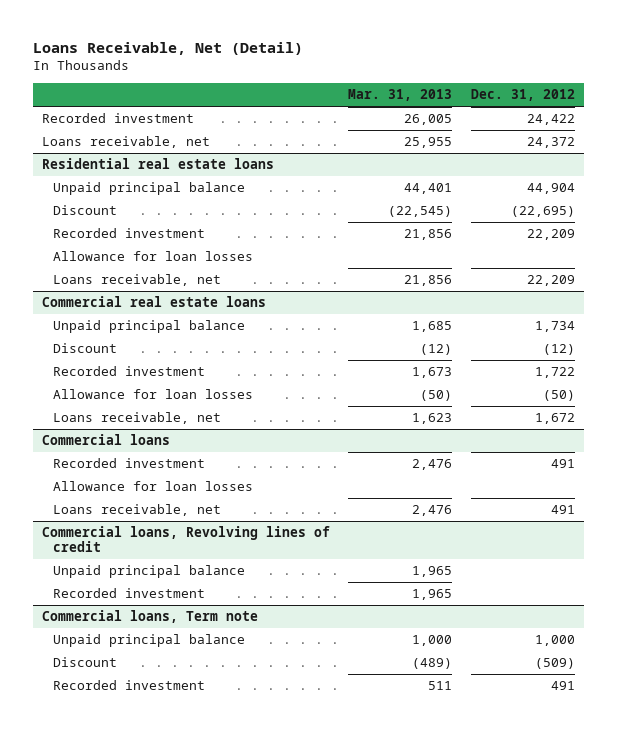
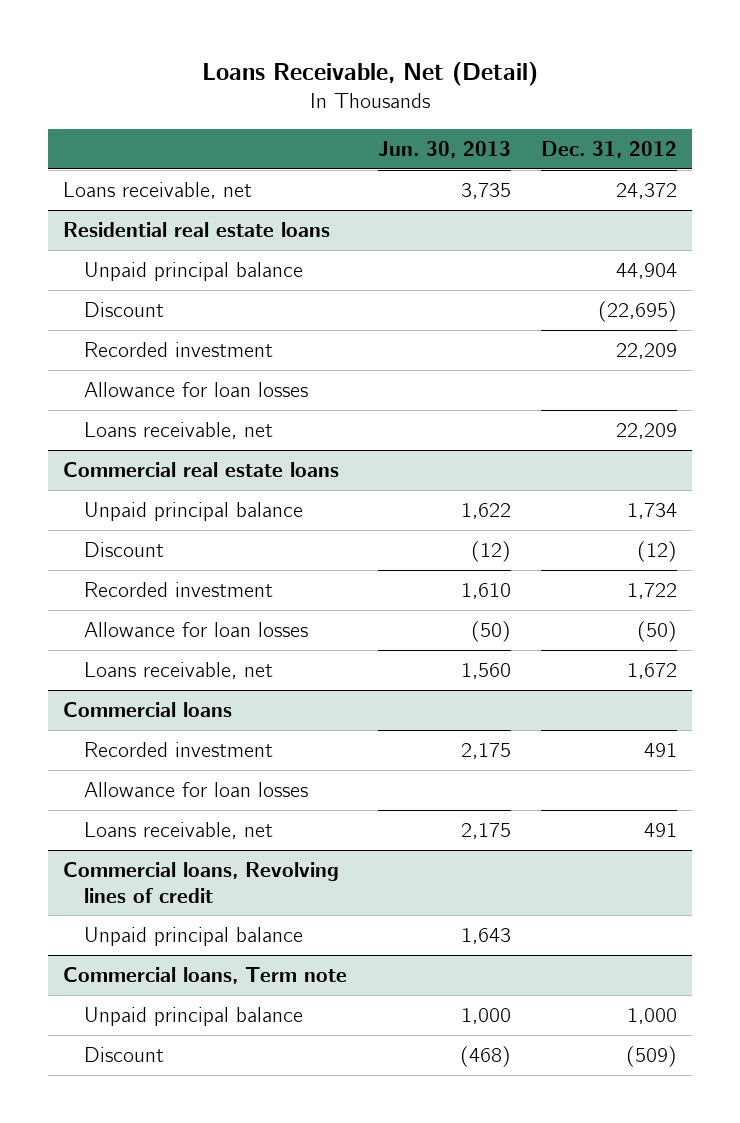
[348,89,453,102] Mar. 31, 2013 -> none
none -> [377,140,511,158] Jun. 30, 2013
[41,113,194,124] Recorded investment -> none
[53,588,206,599] Recorded investment -> none
[53,680,206,691] Recorded investment -> none

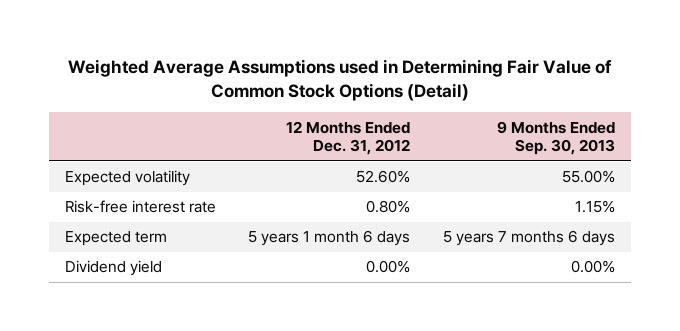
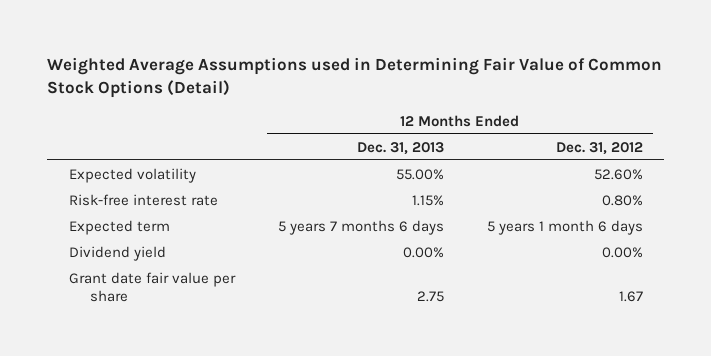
[496,120,615,155] 9 Months Ended Sep. 30, 2013 -> none
none -> [356,141,444,155] Dec. 31, 2013
none -> [68,271,236,302] Grant date fair value per share

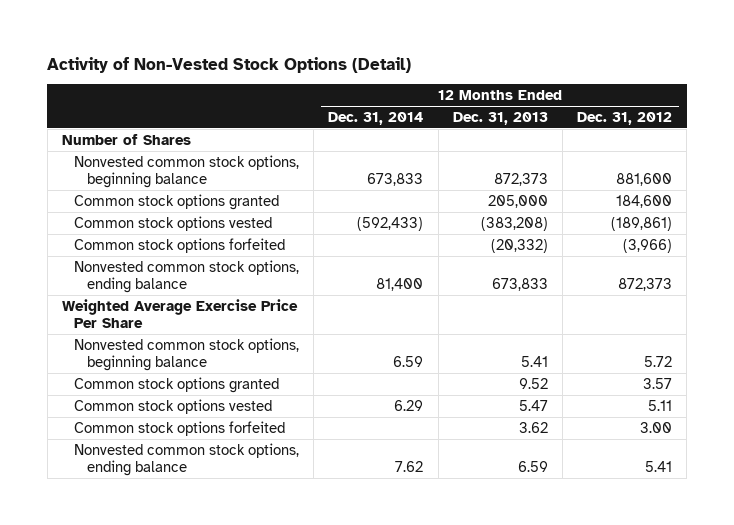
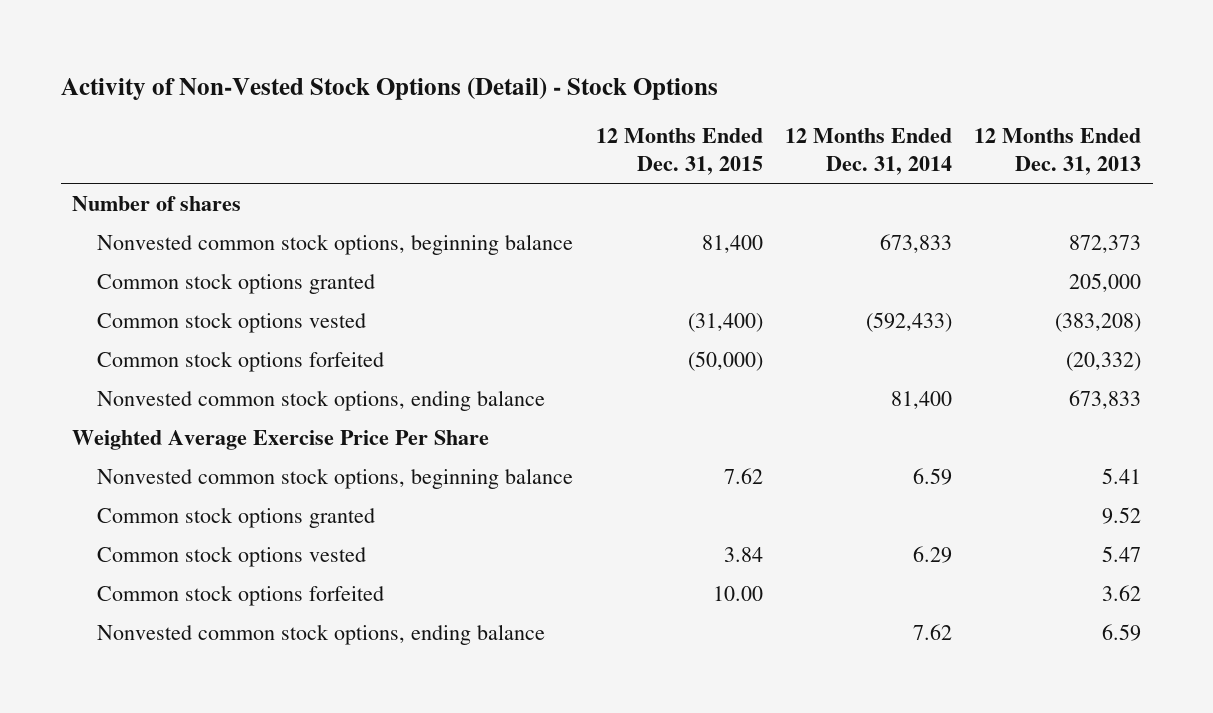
[47,56,412,73] Activity of Non-Vested Stock Options (Detail) -> [60,76,718,100] Activity of Non-Vested Stock Options (Detail) - Stock Options
[576,111,672,125] Dec. 31, 2012 -> none
none -> [595,128,763,175] 12 Months Ended Dec. 31, 2015
[61,133,191,145] Number of Shares -> [71,195,241,211] Number of shares

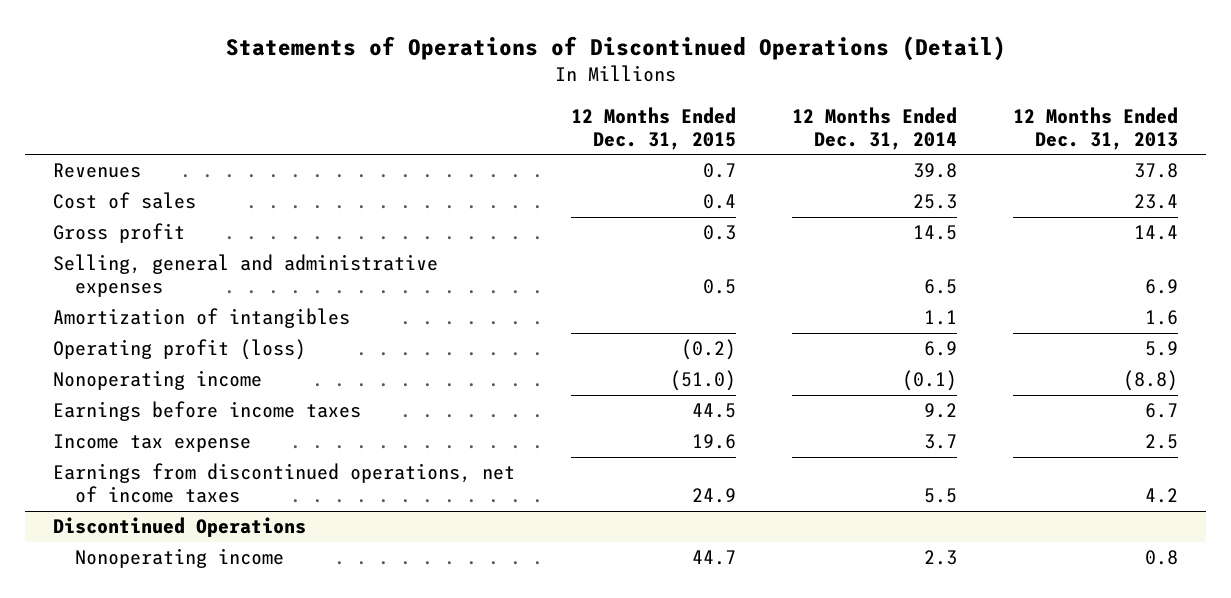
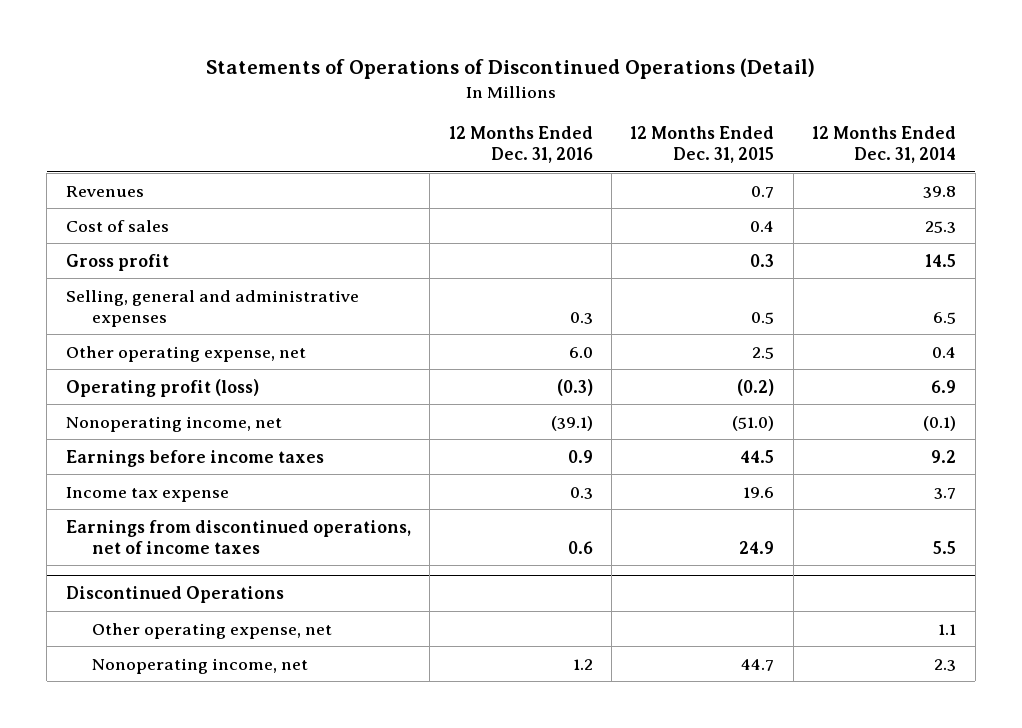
[1012,107,1178,150] 12 Months Ended Dec. 31, 2013 -> none
none -> [448,126,593,164] 12 Months Ended Dec. 31, 2016
[53,308,351,329] Amortization of intangibles -> none
none -> [65,345,306,362] Other operating expense, net
[53,370,263,391] Nonoperating income -> [65,415,282,432] Nonoperating income, net
none -> [92,622,333,639] Other operating expense, net
[75,548,285,569] Nonoperating income -> [92,657,309,674] Nonoperating income, net

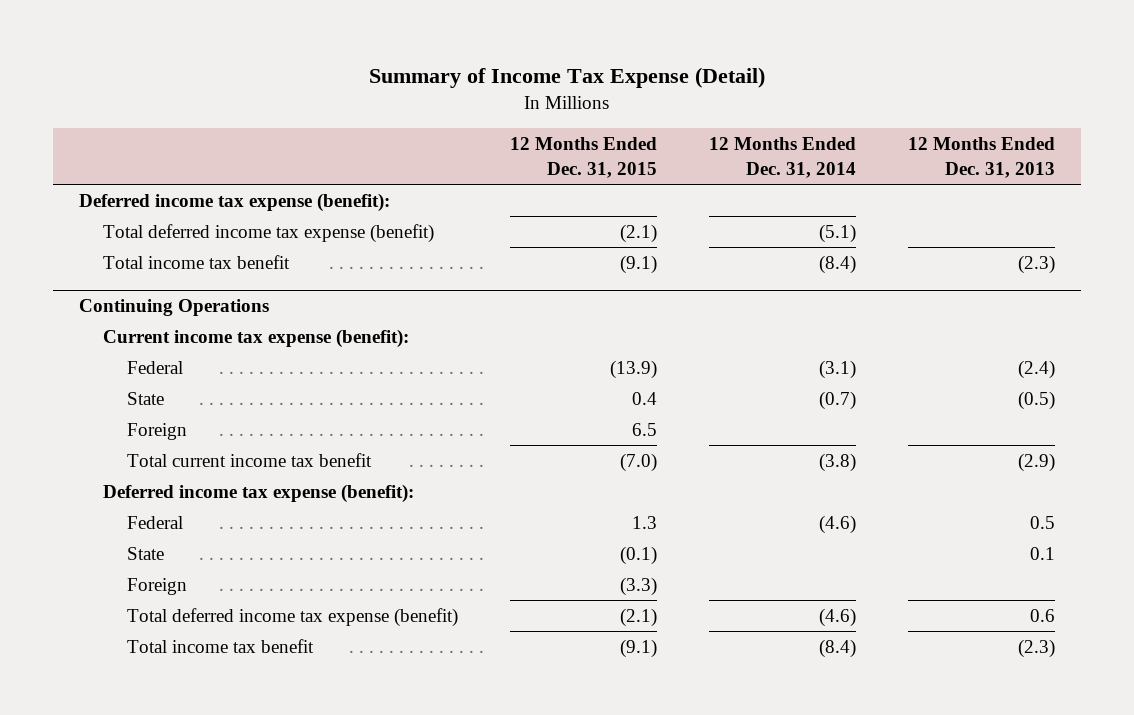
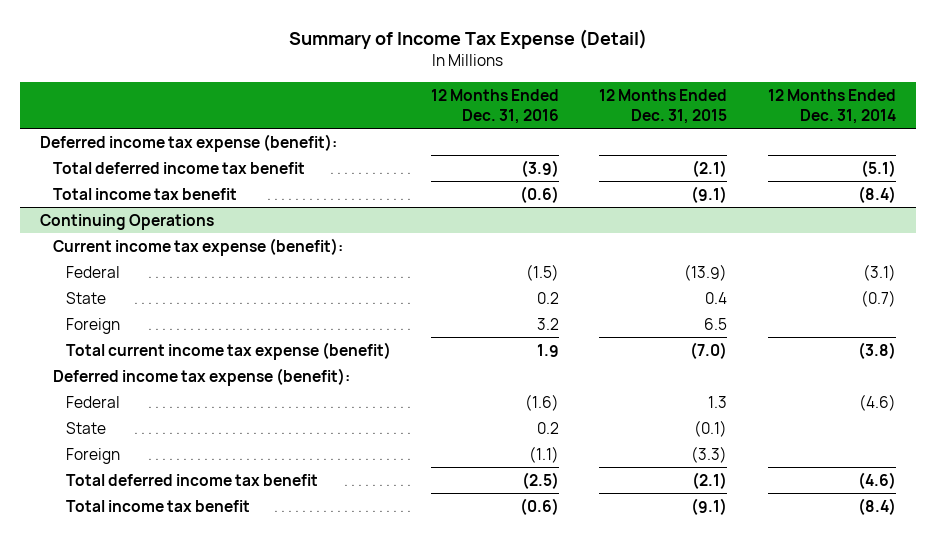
[907,137,1055,178] 12 Months Ended Dec. 31, 2013 -> none
none -> [430,88,559,124] 12 Months Ended Dec. 31, 2016
[103,223,435,243] Total deferred income tax expense (benefit) -> [53,161,306,174] Total deferred income tax benefit
[127,452,373,467] Total current income tax benefit -> [65,341,391,360] Total current income tax expense (benefit)
[127,607,459,627] Total deferred income tax expense (benefit) -> [65,473,318,486] Total deferred income tax benefit

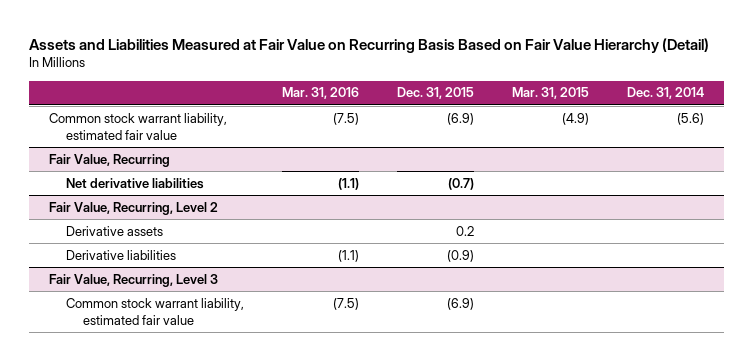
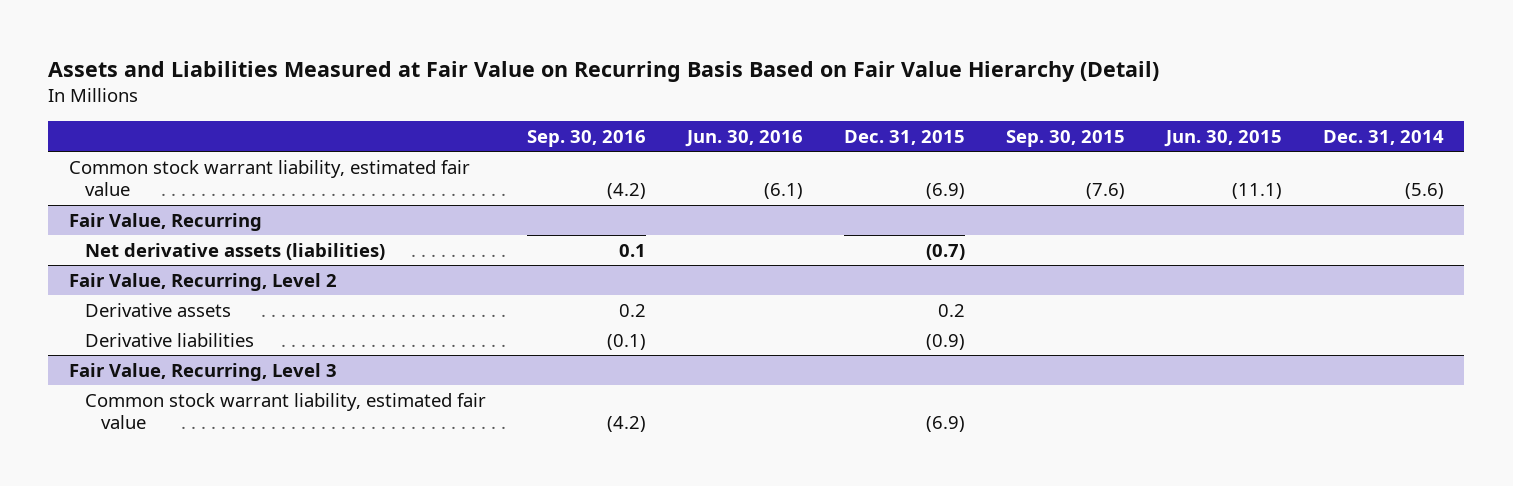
[281,87,359,100] Mar. 31, 2016 -> none
[512,87,590,100] Mar. 31, 2015 -> none
none -> [526,129,646,147] Sep. 30, 2016
none -> [684,129,803,147] Jun. 30, 2016
none -> [1005,129,1125,147] Sep. 30, 2015
none -> [1163,129,1282,147] Jun. 30, 2015
[65,177,204,189] Net derivative liabilities -> [84,242,385,260] Net derivative assets (liabilities)

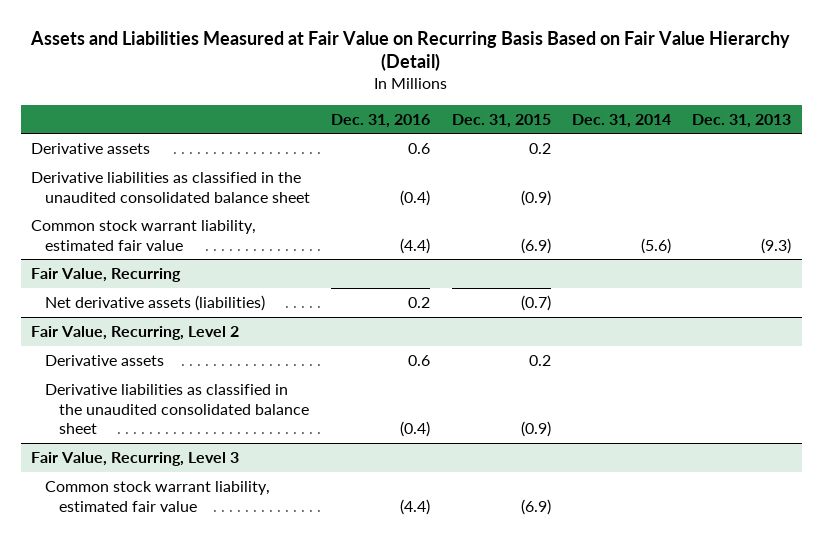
[526,129,646,147] Sep. 30, 2016 -> none
[684,129,803,147] Jun. 30, 2016 -> none
[1005,129,1125,147] Sep. 30, 2015 -> none
[1163,129,1282,147] Jun. 30, 2015 -> none
none -> [331,113,431,128] Dec. 31, 2016
none -> [692,113,792,128] Dec. 31, 2013
none -> [31,142,151,154] Derivative assets
none -> [31,171,311,203] Derivative liabilities as classified in the unaudited consolidated balance sheet
[84,332,254,347] Derivative liabilities -> none
none -> [45,383,310,435] Derivative liabilities as classified in the unaudited consolidated balance sheet

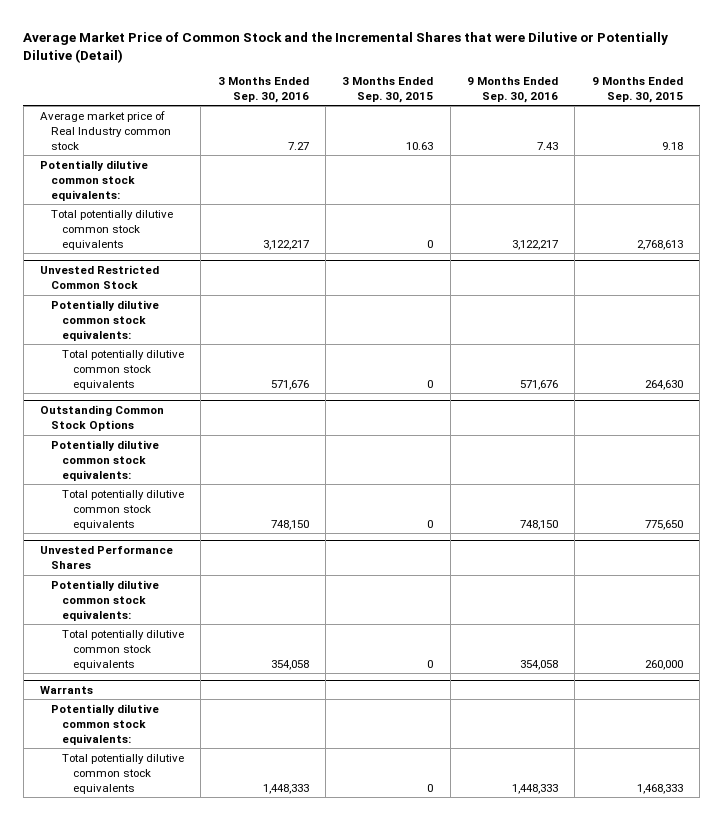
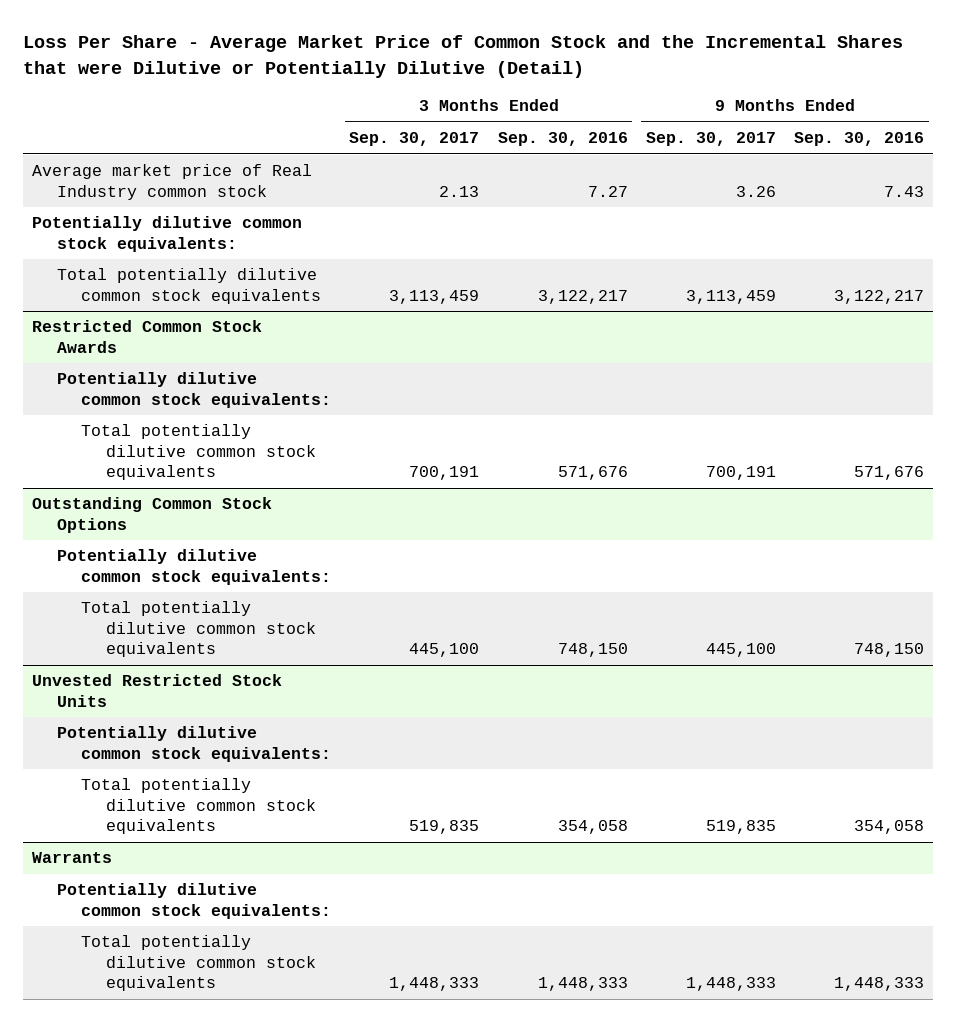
[23,31,669,63] Average Market Price of Common Stock and the Incremental Shares that were Dilutive or Potentially Dilutive (Detail) -> [23,35,904,78] Loss Per Share - Average Market Price of Common Stock and the Incremental Shares that were Dilutive or Potentially Dilutive (Detail)
[342,76,434,104] 3 Months Ended Sep. 30, 2015 -> none
[591,76,683,104] 9 Months Ended Sep. 30, 2015 -> none
none -> [349,132,480,147] Sep. 30, 2017
none -> [645,132,776,147] Sep. 30, 2017
[40,265,160,290] Unvested Restricted Common Stock -> [32,320,263,353] Restricted Common Stock Awards
[40,546,174,570] Unvested Performance Shares -> none
none -> [32,674,283,707] Unvested Restricted Stock Units

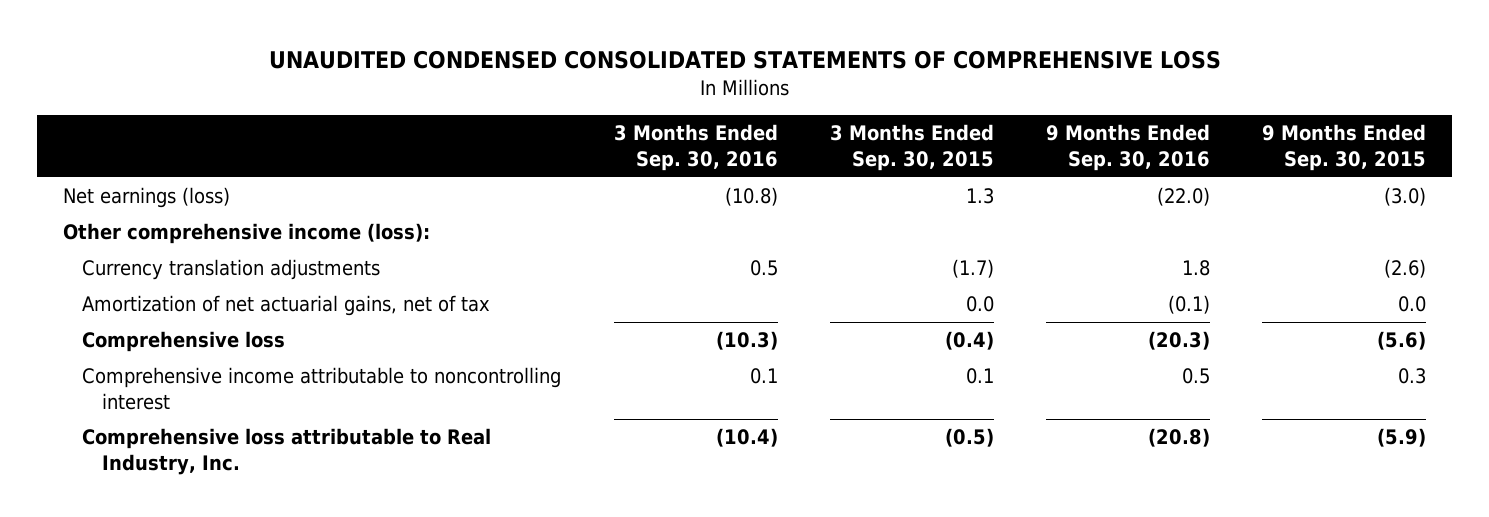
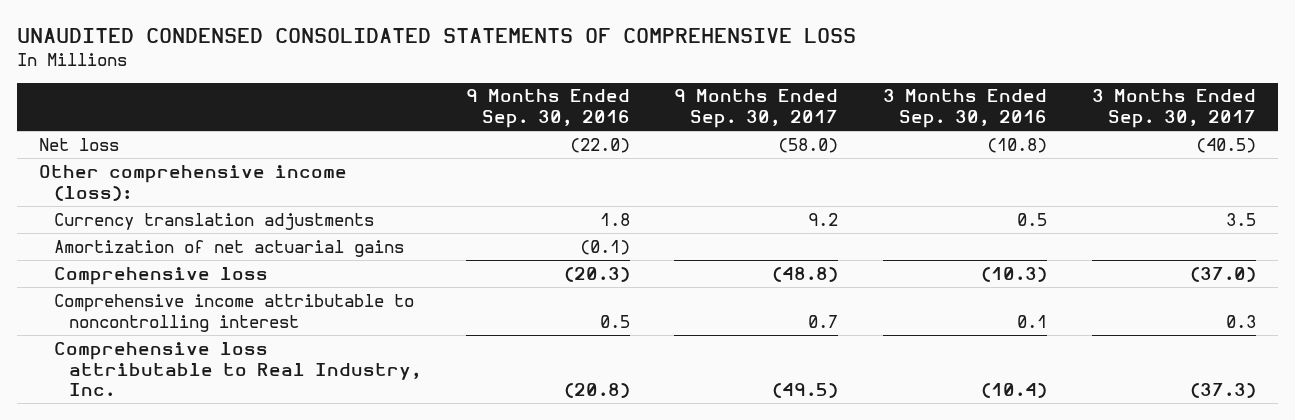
[829,124,994,172] 3 Months Ended Sep. 30, 2015 -> none
[1262,124,1427,172] 9 Months Ended Sep. 30, 2015 -> none
none -> [674,89,839,129] 9 Months Ended Sep. 30, 2017
none -> [1091,89,1256,129] 3 Months Ended Sep. 30, 2017
[62,187,230,209] Net earnings (loss) -> [38,137,119,151] Net loss
[82,295,491,317] Amortization of net actuarial gains, net of tax -> [53,239,404,257] Amortization of net actuarial gains

